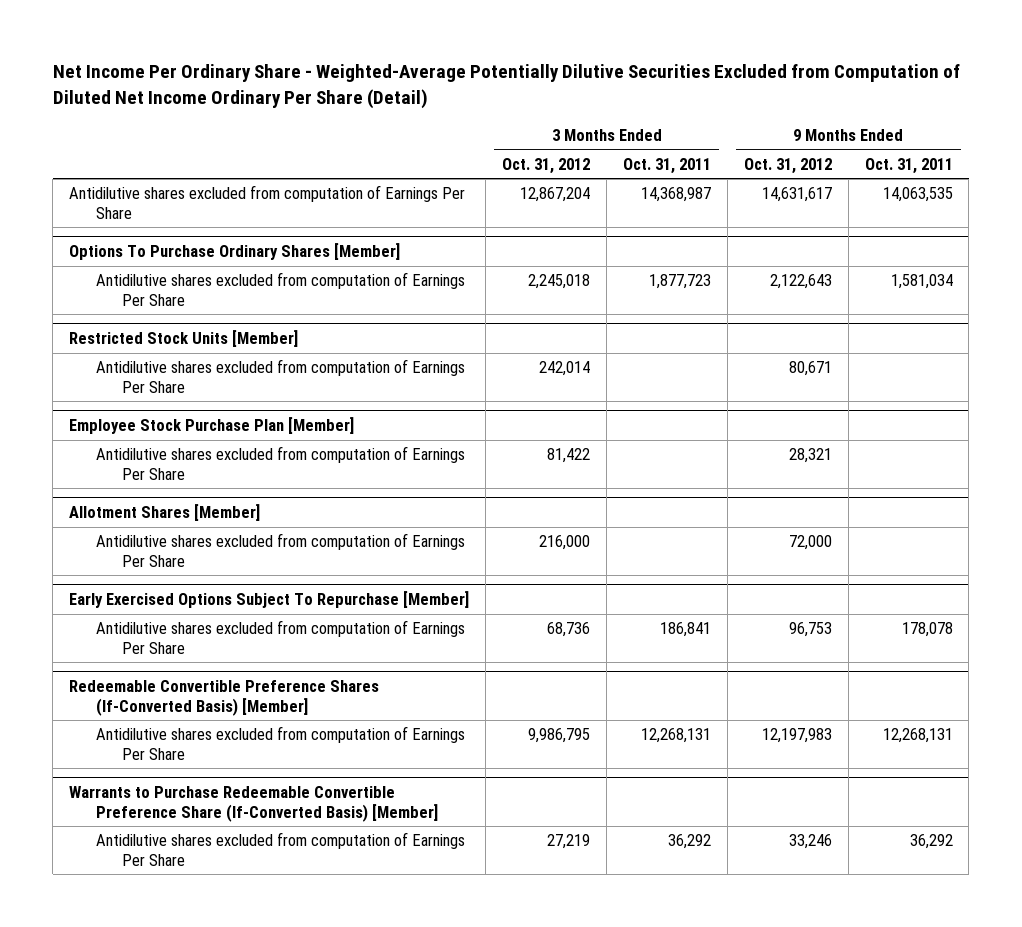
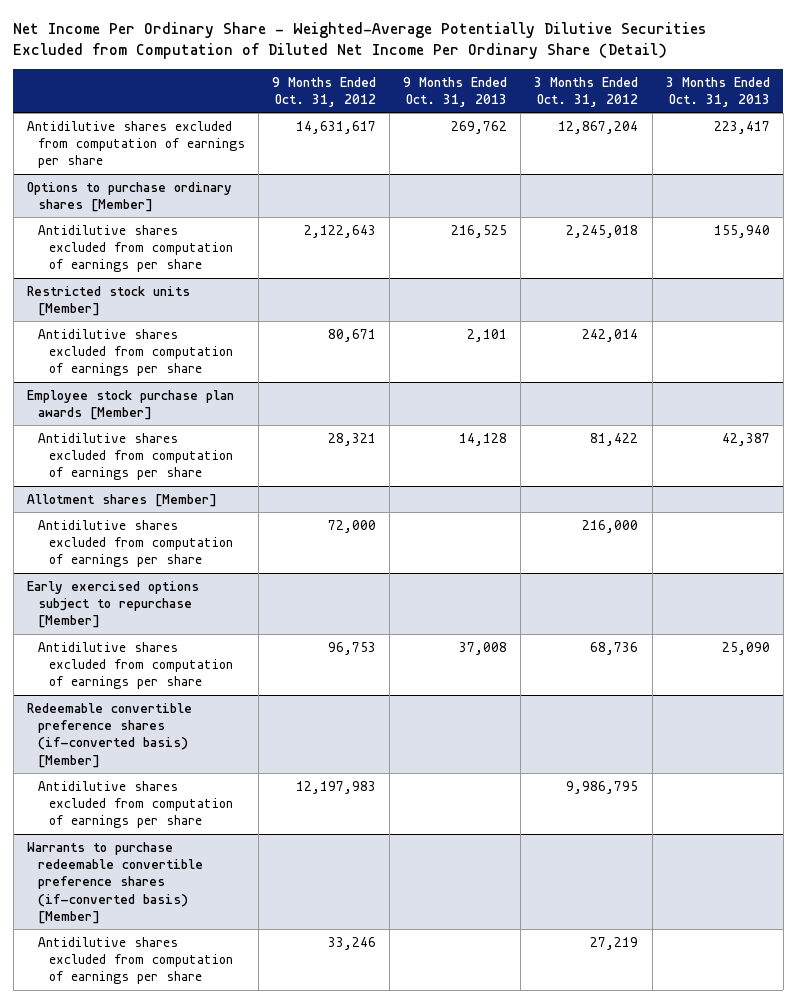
[52,64,960,110] Net Income Per Ordinary Share - Weighted-Average Potentially Dilutive Securities Excluded from Computation of Diluted Net Income Ordinary Per Share (Detail) -> [13,22,707,60] Net Income Per Ordinary Share - Weighted-Average Potentially Dilutive Securities Excluded from Computation of Diluted Net Income Per Ordinary Share (Detail)
[622,157,711,174] Oct. 31, 2011 -> none
[864,157,953,174] Oct. 31, 2011 -> none
none -> [403,76,508,108] 9 Months Ended Oct. 31, 2013
none -> [665,76,770,108] 3 Months Ended Oct. 31, 2013
[69,185,466,219] Antidilutive shares excluded from computation of Earnings Per Share -> [26,120,245,169] Antidilutive shares excluded from computation of earnings per share
[69,243,401,261] Options To Purchase Ordinary Shares [Member] -> [26,181,232,213] Options to purchase ordinary shares [Member]
[95,272,465,306] Antidilutive shares excluded from computation of Earnings Per Share -> [37,224,233,273] Antidilutive shares excluded from computation of earnings per share
[69,330,299,348] Restricted Stock Units [Member] -> [26,285,190,317] Restricted stock units [Member]
[95,359,465,393] Antidilutive shares excluded from computation of Earnings Per Share -> [37,328,233,377] Antidilutive shares excluded from computation of earnings per share
[69,417,355,435] Employee Stock Purchase Plan [Member] -> [26,389,234,421] Employee stock purchase plan awards [Member]
[95,446,465,480] Antidilutive shares excluded from computation of Earnings Per Share -> [37,432,233,481] Antidilutive shares excluded from computation of earnings per share
[69,504,261,522] Allotment Shares [Member] -> [26,493,217,507] Allotment shares [Member]
[95,533,465,567] Antidilutive shares excluded from computation of Earnings Per Share -> [37,519,233,568] Antidilutive shares excluded from computation of earnings per share
[69,591,470,609] Early Exercised Options Subject To Repurchase [Member] -> [26,580,199,629] Early exercised options subject to repurchase [Member]
[95,620,465,654] Antidilutive shares excluded from computation of Earnings Per Share -> [37,641,233,690] Antidilutive shares excluded from computation of earnings per share
[69,680,380,716] Redeemable Convertible Preference Shares (If-Converted Basis) [Member] -> [26,702,192,768] Redeemable convertible preference shares (if-converted basis) [Member]
[95,726,465,760] Antidilutive shares excluded from computation of Earnings Per Share -> [37,780,233,829] Antidilutive shares excluded from computation of earnings per share
[69,786,438,822] Warrants to Purchase Redeemable Convertible Preference Share (If-Converted Basis) [Member] -> [26,841,203,924] Warrants to purchase redeemable convertible preference shares (if-converted basis) [Member]
[95,832,465,866] Antidilutive shares excluded from computation of Earnings Per Share -> [37,936,233,985] Antidilutive shares excluded from computation of earnings per share

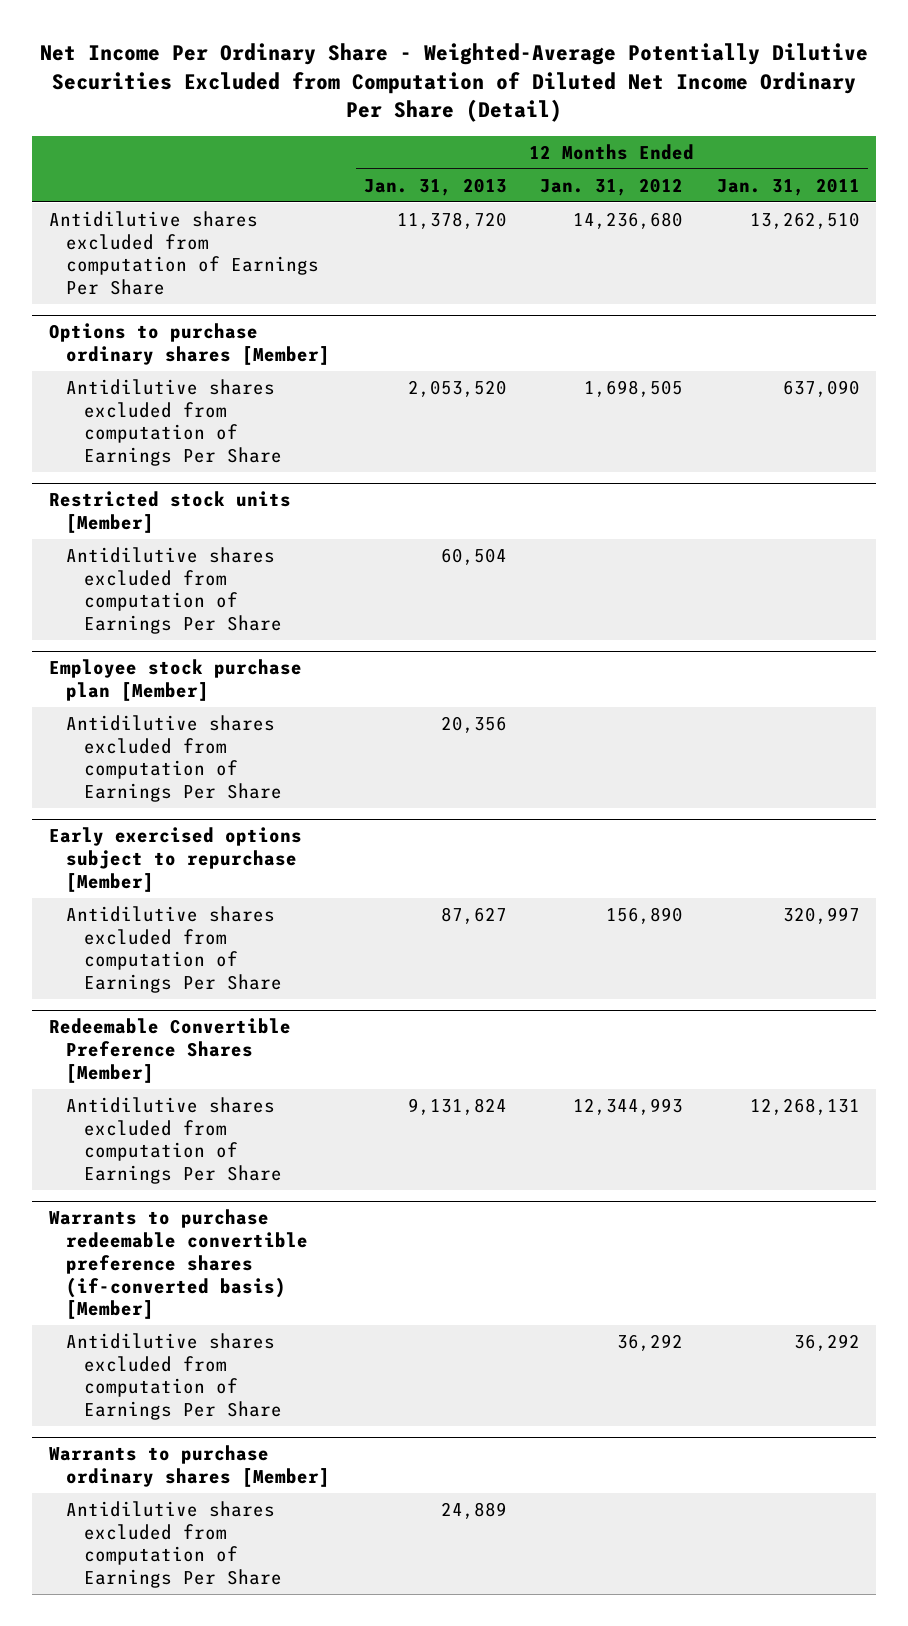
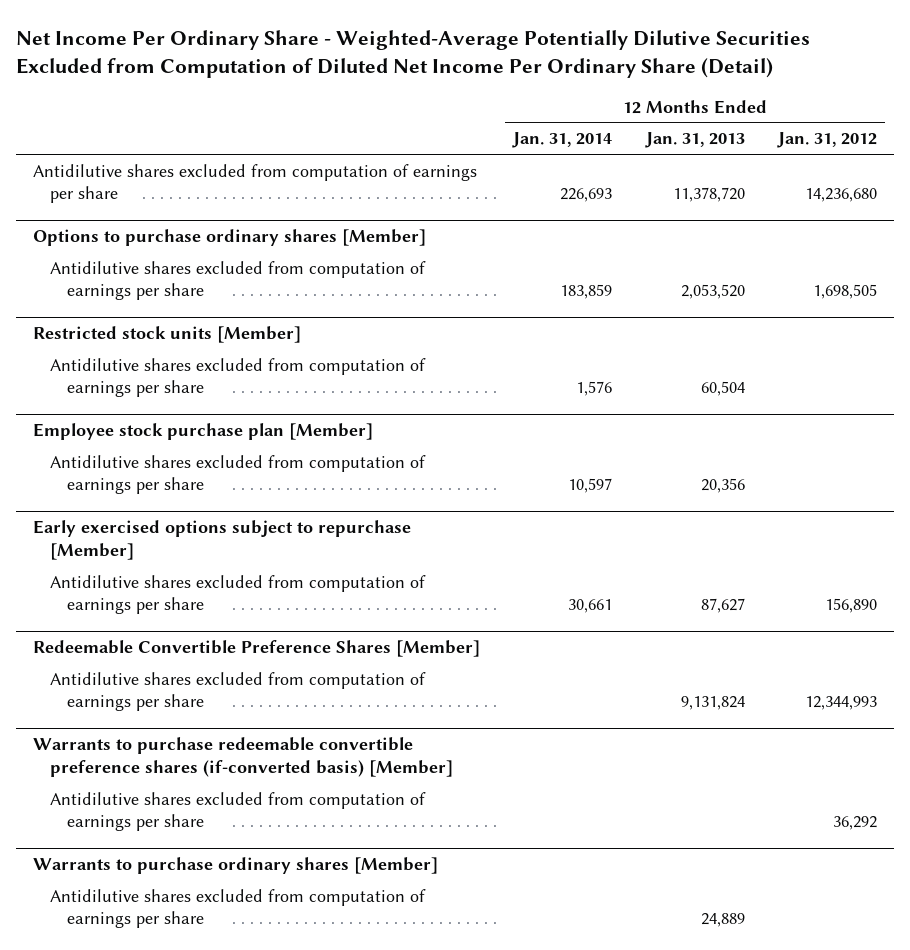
[40,43,869,123] Net Income Per Ordinary Share - Weighted-Average Potentially Dilutive Securities Excluded from Computation of Diluted Net Income Ordinary Per Share (Detail) -> [16,29,811,78] Net Income Per Ordinary Share - Weighted-Average Potentially Dilutive Securities Excluded from Computation of Diluted Net Income Per Ordinary Share (Detail)
[716,177,860,196] Jan. 31, 2011 -> none
none -> [512,132,613,149] Jan. 31, 2014
[48,210,320,296] Antidilutive shares excluded from computation of Earnings Per Share -> [33,163,478,204] Antidilutive shares excluded from computation of earnings per share
[66,378,283,467] Antidilutive shares excluded from computation of Earnings Per Share -> [50,260,427,301] Antidilutive shares excluded from computation of earnings per share
[66,546,283,635] Antidilutive shares excluded from computation of Earnings Per Share -> [50,357,427,398] Antidilutive shares excluded from computation of earnings per share
[66,714,283,803] Antidilutive shares excluded from computation of Earnings Per Share -> [50,454,427,495] Antidilutive shares excluded from computation of earnings per share
[66,905,283,994] Antidilutive shares excluded from computation of Earnings Per Share -> [50,574,427,615] Antidilutive shares excluded from computation of earnings per share
[66,1096,283,1185] Antidilutive shares excluded from computation of Earnings Per Share -> [50,671,427,712] Antidilutive shares excluded from computation of earnings per share
[66,1332,283,1421] Antidilutive shares excluded from computation of Earnings Per Share -> [50,791,427,832] Antidilutive shares excluded from computation of earnings per share
[66,1500,283,1589] Antidilutive shares excluded from computation of Earnings Per Share -> [50,888,427,929] Antidilutive shares excluded from computation of earnings per share

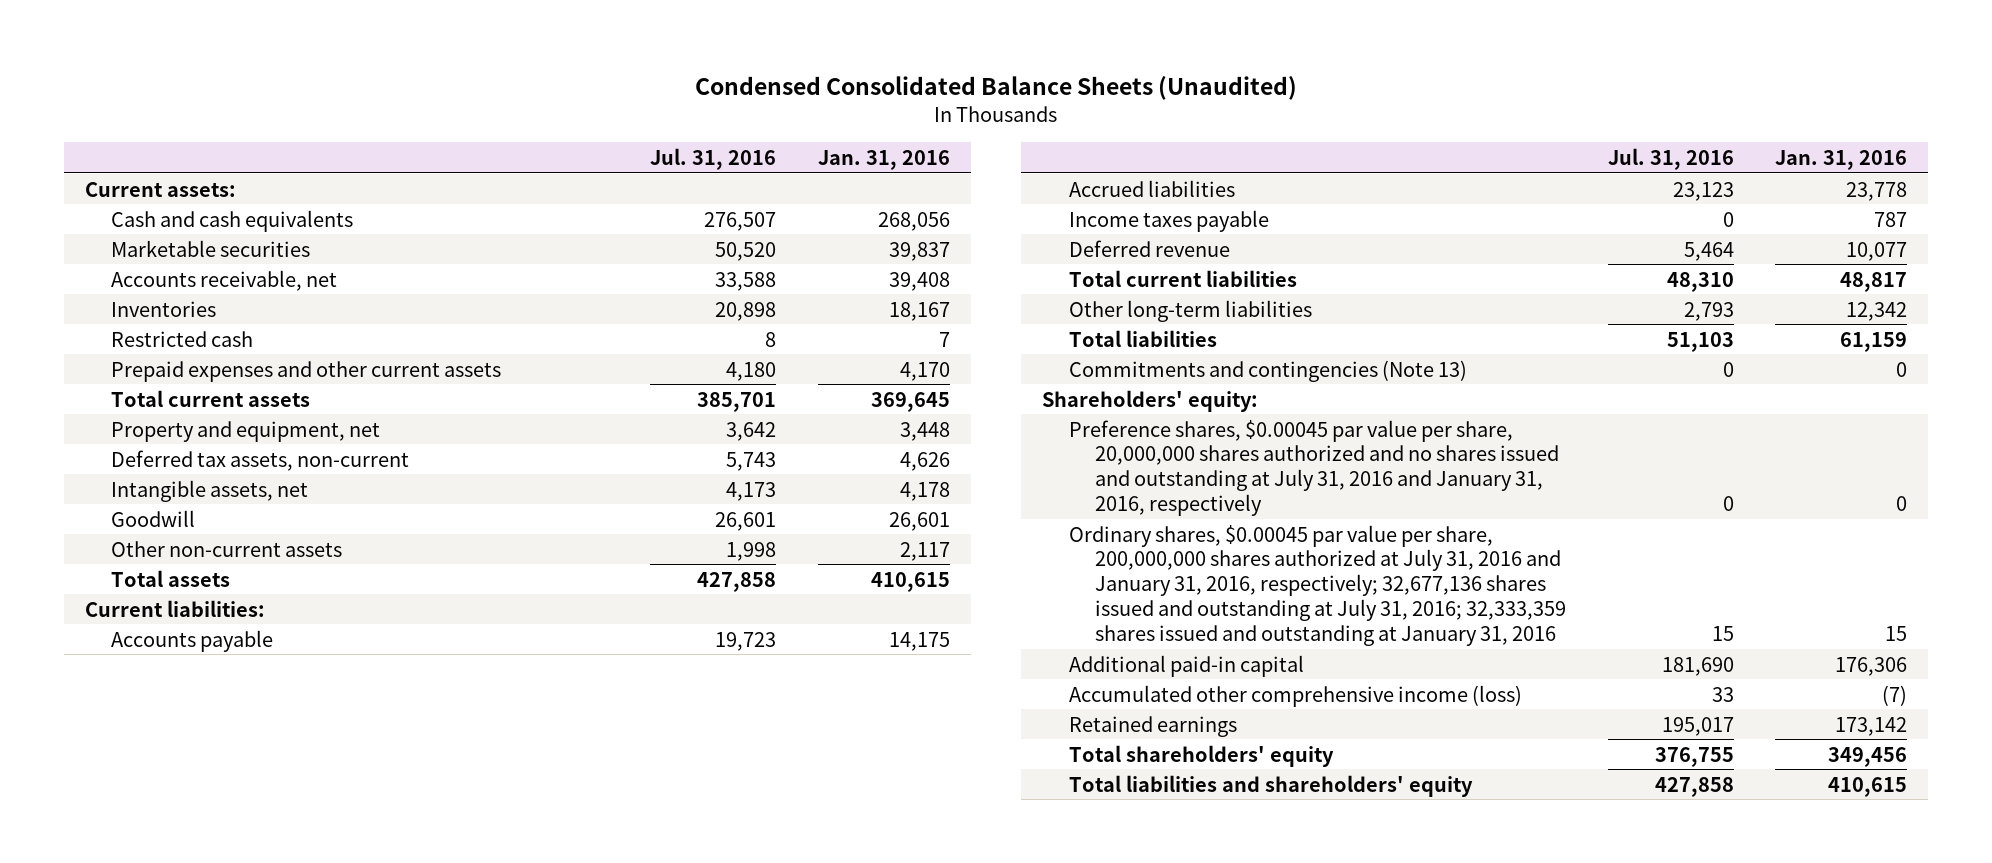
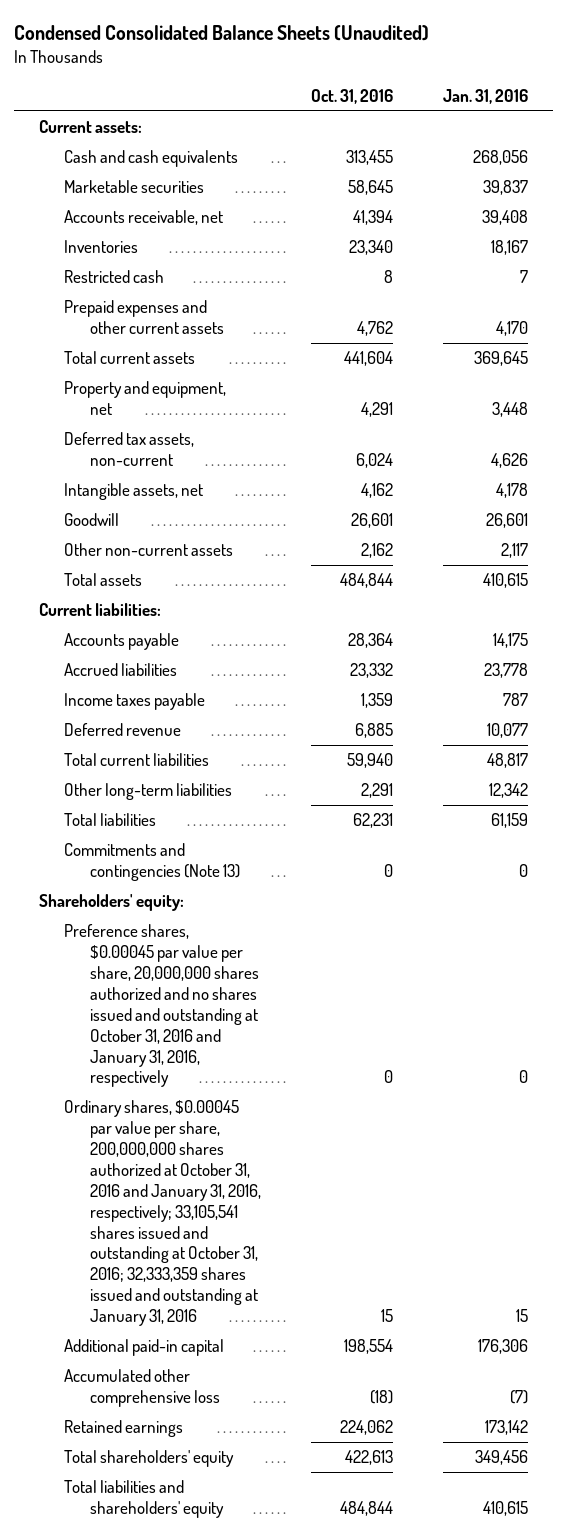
[650,148,777,171] Jul. 31, 2016 -> none
none -> [311,88,394,104] Oct. 31, 2016
[1068,419,1560,517] Preference shares, $0.00045 par value per share, 20,000,000 shares authorized and no shares issued and outstanding at July 31, 2016 and January 31, 2016, respectively -> [64,924,259,1088] Preference shares, $0.00045 par value per share, 20,000,000 shares authorized and no shares issued and outstanding at October 31, 2016 and January 31, 2016, respectively
[1068,524,1567,647] Ordinary shares, $0.00045 par value per share, 200,000,000 shares authorized at July 31, 2016 and January 31, 2016, respectively; 32,677,136 shares issued and outstanding at July 31, 2016; 32,333,359 shares issued and outstanding at January 31, 2016 -> [64,1100,261,1327] Ordinary shares, $0.00045 par value per share, 200,000,000 shares authorized at October 31, 2016 and January 31, 2016, respectively; 33,105,541 shares issued and outstanding at October 31, 2016; 32,333,359 shares issued and outstanding at January 31, 2016
[1068,684,1522,707] Accumulated other comprehensive income (loss) -> [64,1369,220,1408] Accumulated other comprehensive loss

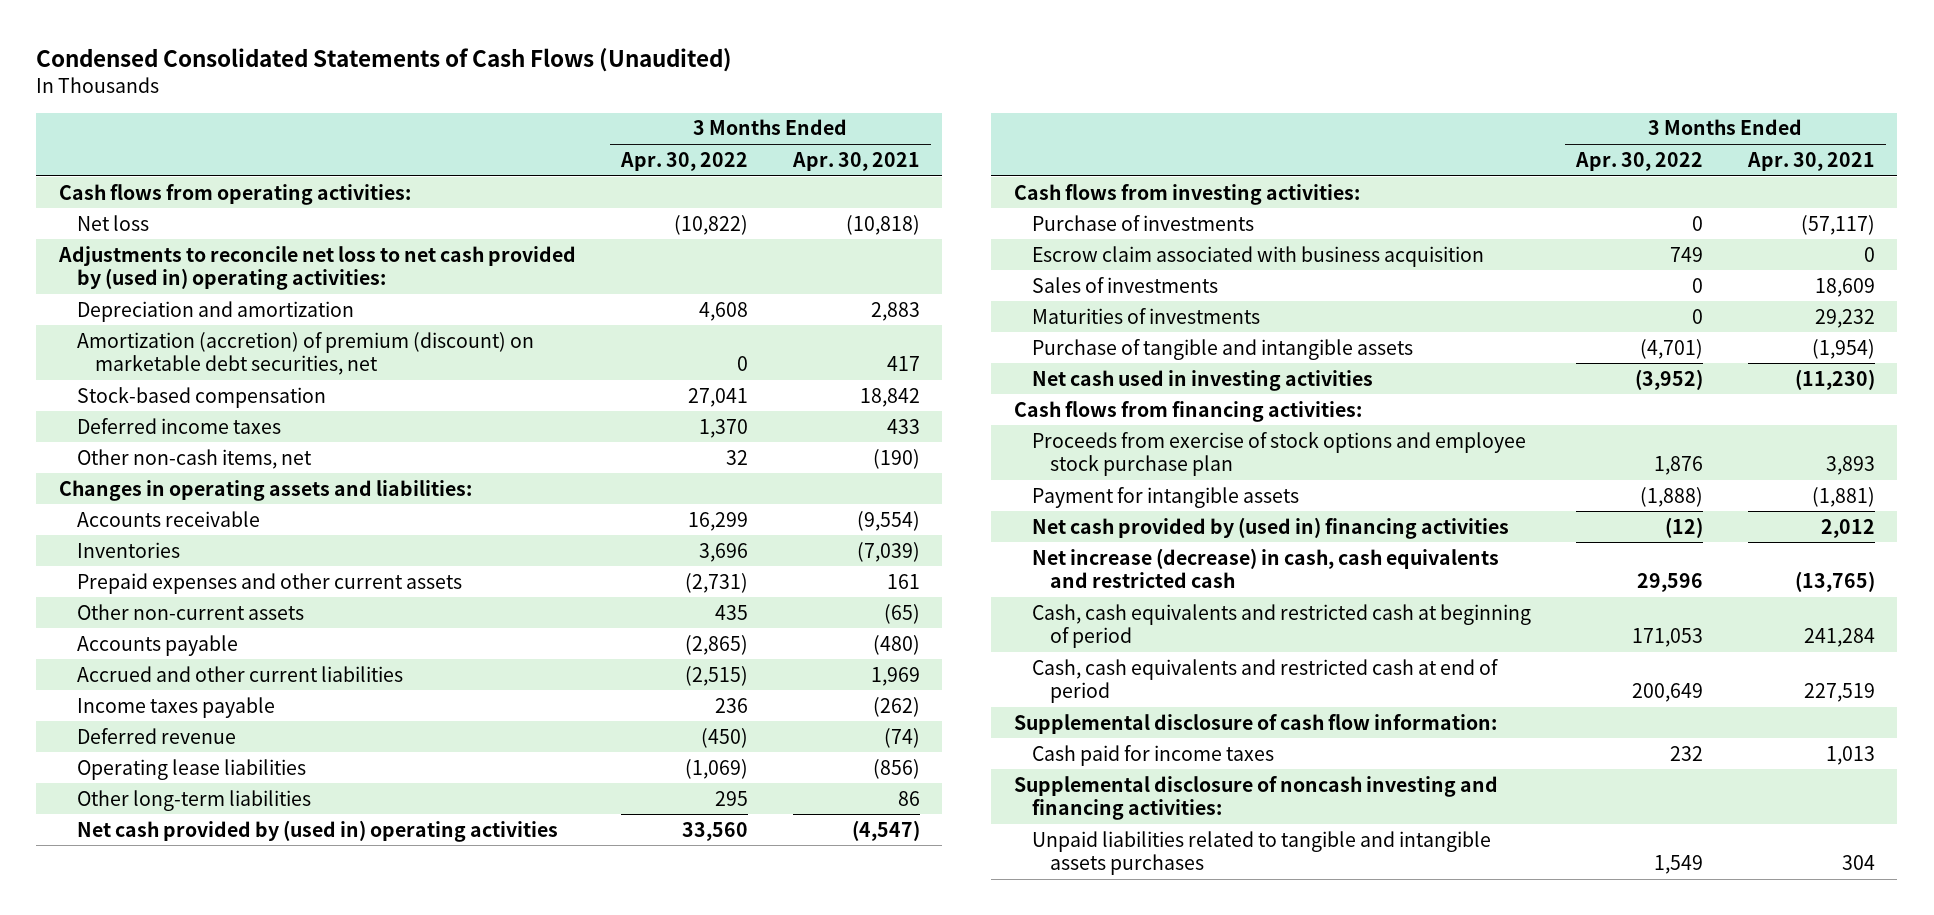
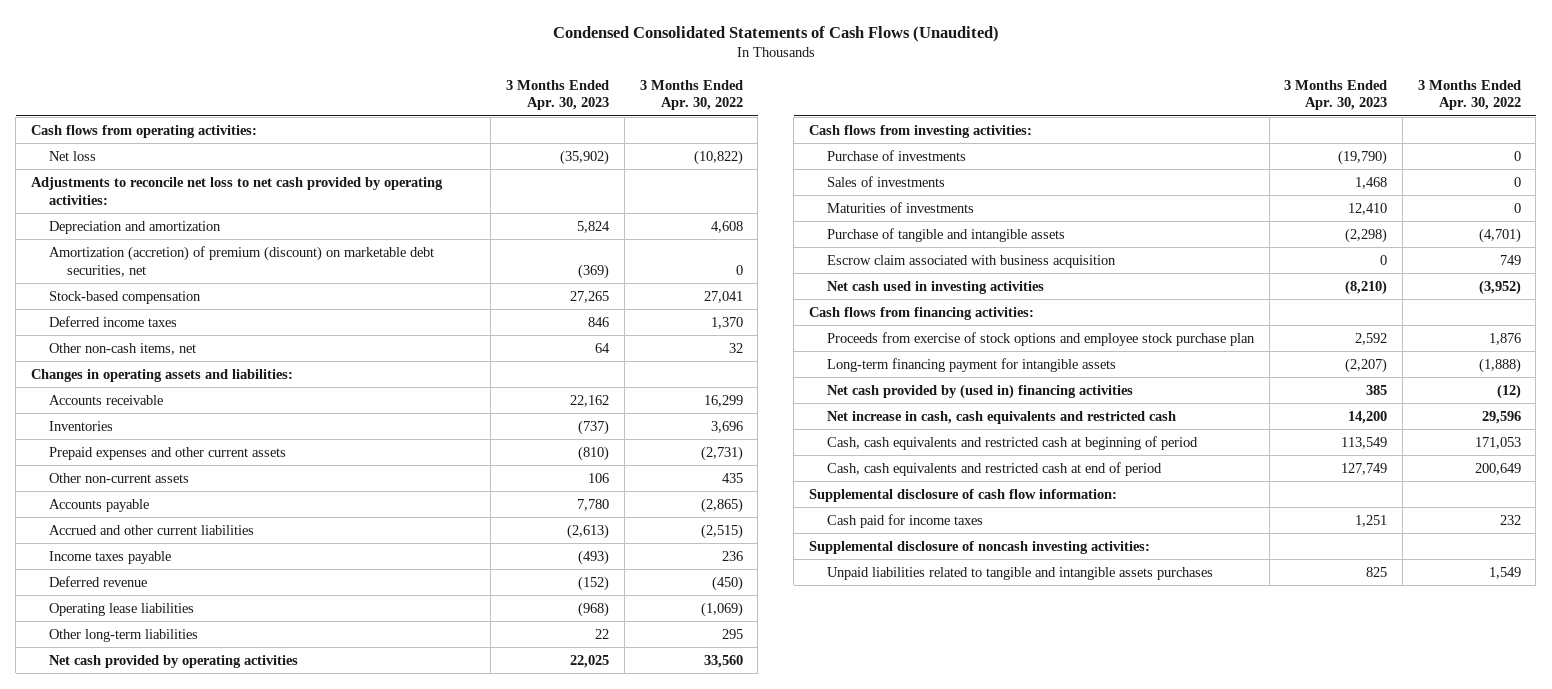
[791,151,920,171] Apr. 30, 2021 -> none
none -> [506,79,610,111] 3 Months Ended Apr. 30, 2023
[57,245,576,291] Adjustments to reconcile net loss to net cash provided by (used in) operating activities: -> [30,176,443,205] Adjustments to reconcile net loss to net cash provided by operating activities:
[76,819,558,842] Net cash provided by (used in) operating activities -> [48,654,298,668] Net cash provided by operating activities
[1032,245,1485,267] Escrow claim associated with business acquisition -> [826,254,1116,268] Escrow claim associated with business acquisition
[1032,486,1300,508] Payment for intangible assets -> [826,357,1116,372] Long-term financing payment for intangible assets
[1032,547,1500,589] Net increase (decrease) in cash, cash equivalents and restricted cash -> [826,410,1176,424] Net increase in cash, cash equivalents and restricted cash
[1013,775,1498,821] Supplemental disclosure of noncash investing and financing activities: -> [808,540,1150,554] Supplemental disclosure of noncash investing activities:

